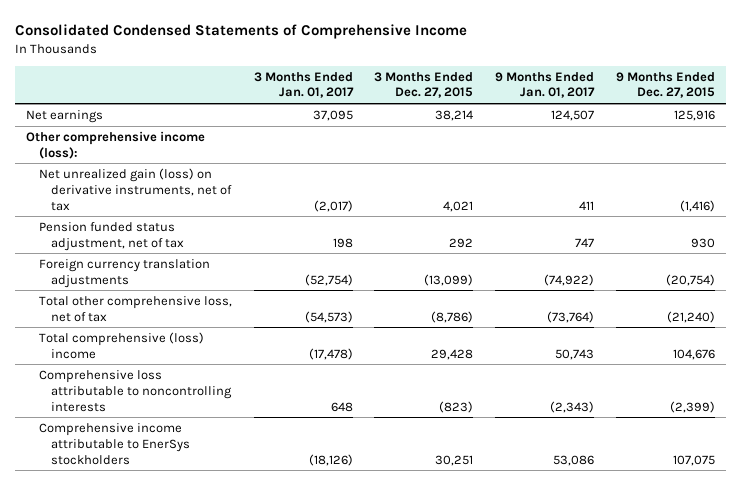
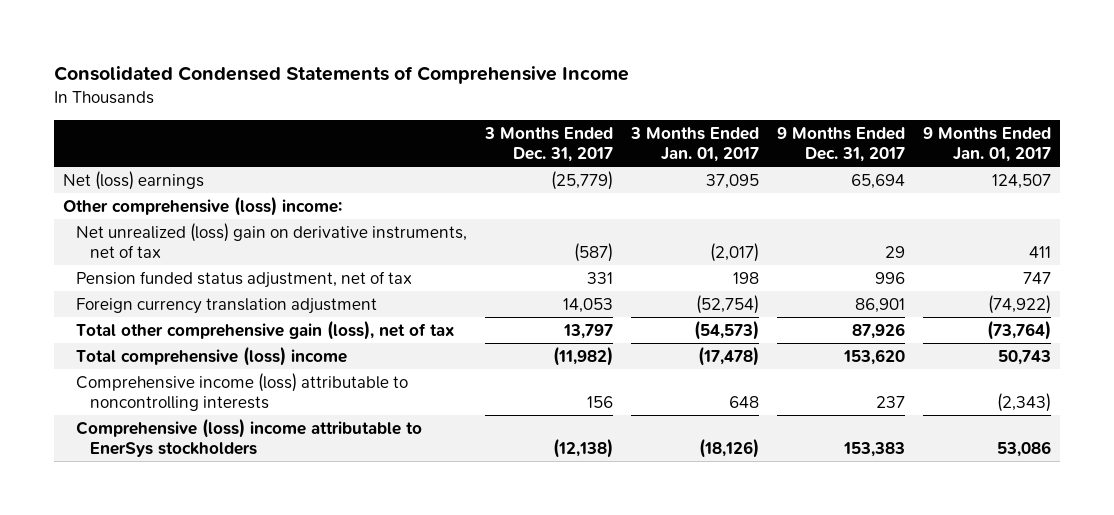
[374,71,474,99] 3 Months Ended Dec. 27, 2015 -> none
[615,71,715,99] 9 Months Ended Dec. 27, 2015 -> none
none -> [484,127,614,163] 3 Months Ended Dec. 31, 2017
none -> [777,127,906,163] 9 Months Ended Dec. 31, 2017
[26,109,104,123] Net earnings -> [62,170,204,190] Net (loss) earnings
[26,130,206,159] Other comprehensive income (loss): -> [62,195,342,216] Other comprehensive (loss) income:
[38,167,232,211] Net unrealized gain (loss) on derivative instruments, net of tax -> [76,222,468,258] Net unrealized (loss) gain on derivative instruments, net of tax
[38,258,210,288] Foreign currency translation adjustments -> [76,297,378,314] Foreign currency translation adjustment
[38,295,232,322] Total other comprehensive loss, net of tax -> [76,319,455,340] Total other comprehensive gain (loss), net of tax
[38,369,232,412] Comprehensive loss attributable to noncontrolling interests -> [76,372,409,411] Comprehensive income (loss) attributable to noncontrolling interests
[38,422,190,465] Comprehensive income attributable to EnerSys stockholders -> [76,417,423,457] Comprehensive (loss) income attributable to EnerSys stockholders

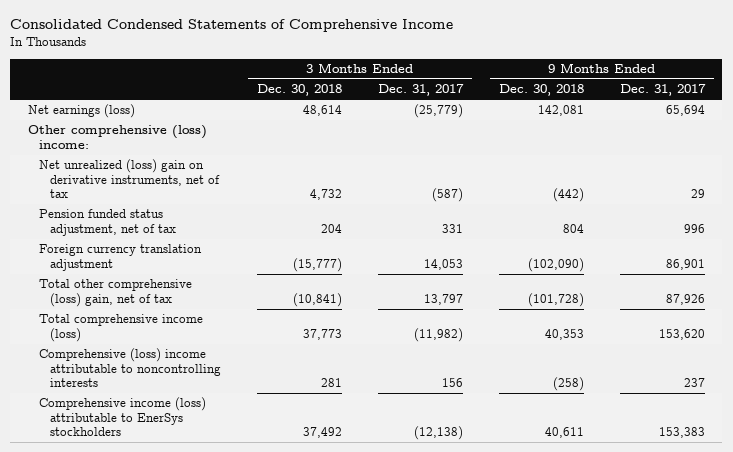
[630,127,760,163] 3 Months Ended Jan. 01, 2017 -> none
[923,127,1052,163] 9 Months Ended Jan. 01, 2017 -> none
none -> [257,84,343,97] Dec. 30, 2018
none -> [498,84,584,97] Dec. 30, 2018
[62,170,204,190] Net (loss) earnings -> [28,104,136,119] Net earnings (loss)
[76,319,455,340] Total other comprehensive gain (loss), net of tax -> [39,279,193,307] Total other comprehensive (loss) gain, net of tax
[76,345,348,366] Total comprehensive (loss) income -> [39,314,204,342] Total comprehensive income (loss)
[76,372,409,411] Comprehensive income (loss) attributable to noncontrolling interests -> [39,348,222,387] Comprehensive (loss) income attributable to noncontrolling interests
[76,417,423,457] Comprehensive (loss) income attributable to EnerSys stockholders -> [39,397,207,436] Comprehensive income (loss) attributable to EnerSys stockholders

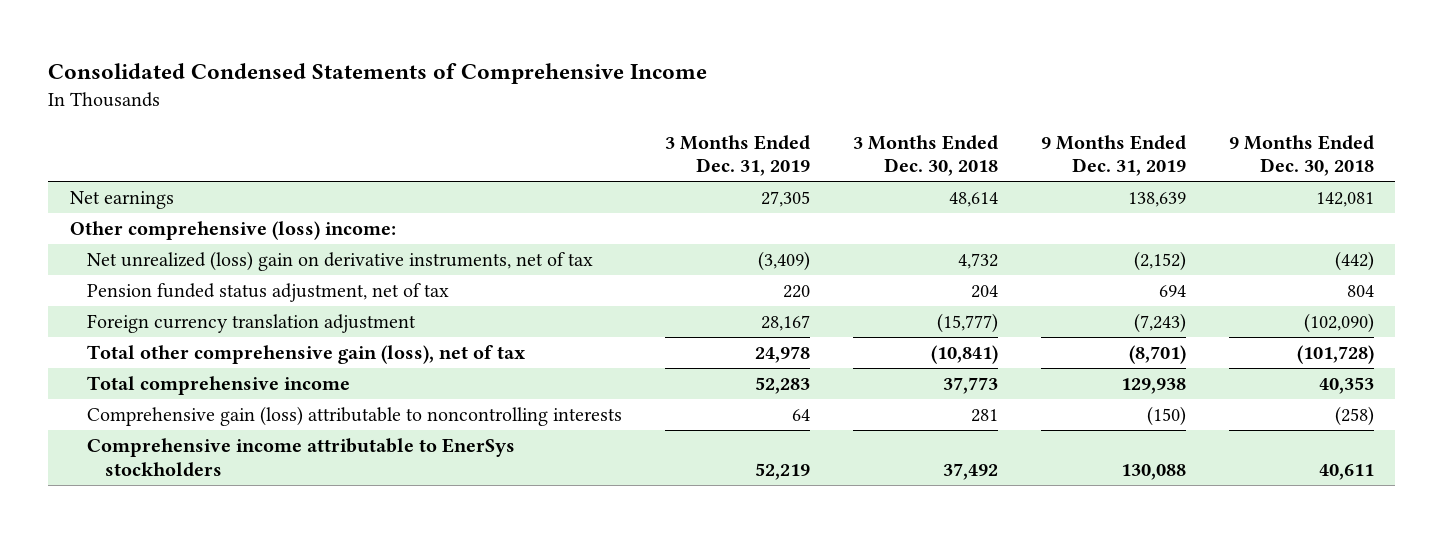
[377,84,464,97] Dec. 31, 2017 -> none
[619,84,706,97] Dec. 31, 2017 -> none
none -> [665,134,811,177] 3 Months Ended Dec. 31, 2019
none -> [1040,134,1186,177] 9 Months Ended Dec. 31, 2019
[28,104,136,119] Net earnings (loss) -> [69,191,174,210] Net earnings
[39,279,193,307] Total other comprehensive (loss) gain, net of tax -> [87,345,527,365] Total other comprehensive gain (loss), net of tax
[39,314,204,342] Total comprehensive income (loss) -> [87,376,351,396] Total comprehensive income
[39,348,222,387] Comprehensive (loss) income attributable to noncontrolling interests -> [87,406,623,427] Comprehensive gain (loss) attributable to noncontrolling interests
[39,397,207,436] Comprehensive income (loss) attributable to EnerSys stockholders -> [87,438,516,477] Comprehensive income attributable to EnerSys stockholders

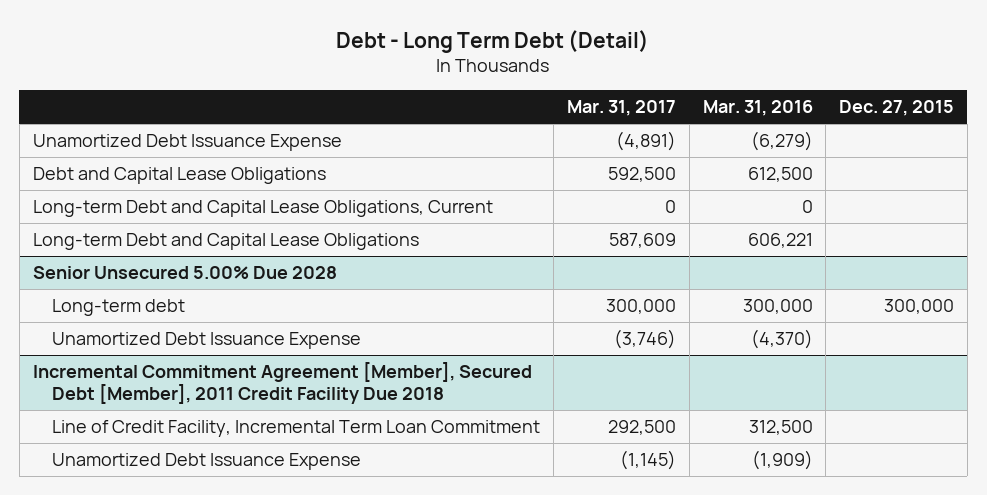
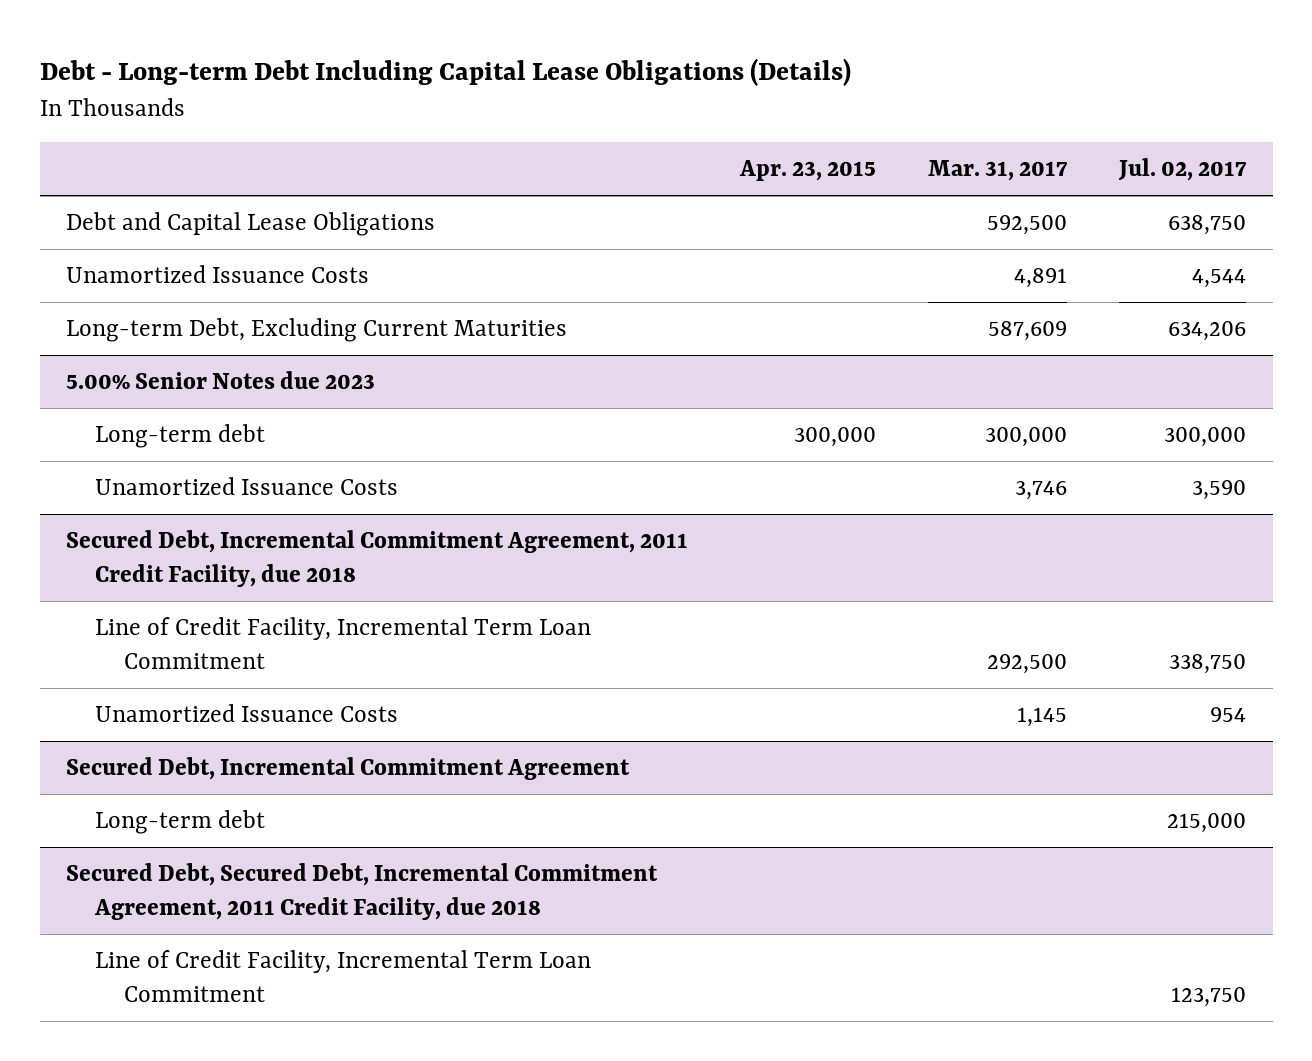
[336,29,650,53] Debt - Long Term Debt (Detail) -> [39,58,851,87] Debt - Long-term Debt Including Capital Lease Obligations (Details)
[702,100,813,117] Mar. 31, 2016 -> none
[839,100,955,117] Dec. 27, 2015 -> none
none -> [738,160,876,182] Apr. 23, 2015
none -> [1118,158,1248,182] Jul. 02, 2017
[32,134,342,152] Unamortized Debt Issuance Expense -> none
[32,200,493,218] Long-term Debt and Capital Lease Obligations, Current -> none
none -> [65,264,369,283] Unamortized Issuance Costs
[32,233,419,251] Long-term Debt and Capital Lease Obligations -> [65,317,567,342] Long-term Debt, Excluding Current Maturities
[32,266,337,280] Senior Unsecured 5.00% Due 2028 -> [65,370,375,389] 5.00% Senior Notes due 2023
[52,332,362,350] Unamortized Debt Issuance Expense -> [94,476,398,495] Unamortized Issuance Costs
[613,329,676,350] (3,746) -> [1015,480,1068,500] 3,746
[32,362,532,405] Incremental Commitment Agreement [Member], Secured Debt [Member], 2011 Credit Facility Due 2018 -> [65,529,688,588] Secured Debt, Incremental Commitment Agreement, 2011 Credit Facility, due 2018
[52,453,362,471] Unamortized Debt Issuance Expense -> [94,703,398,722] Unamortized Issuance Costs
[619,450,676,471] (1,145) -> [1017,706,1068,727] 1,145
none -> [65,756,630,780] Secured Debt, Incremental Commitment Agreement
none -> [94,809,265,834] Long-term debt
none -> [65,862,658,921] Secured Debt, Secured Debt, Incremental Commitment Agreement, 2011 Credit Facility, due 2018
none -> [94,949,591,1003] Line of Credit Facility, Incremental Term Loan Commitment

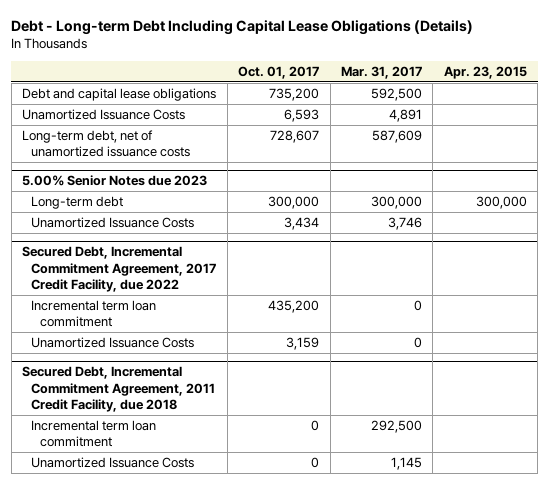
[1118,158,1248,182] Jul. 02, 2017 -> none
none -> [238,65,320,79] Oct. 01, 2017
[65,211,435,236] Debt and Capital Lease Obligations -> [22,87,217,101] Debt and capital lease obligations
[65,317,567,342] Long-term Debt, Excluding Current Maturities -> [22,129,191,158] Long-term debt, net of unamortized issuance costs
none -> [22,246,217,293] Secured Debt, Incremental Commitment Agreement, 2017 Credit Facility, due 2022
none -> [31,299,157,328] Incremental term loan commitment
none -> [31,336,195,348] Unamortized Issuance Costs
[94,616,591,670] Line of Credit Facility, Incremental Term Loan Commitment -> [31,419,157,448] Incremental term loan commitment
[65,756,630,780] Secured Debt, Incremental Commitment Agreement -> none
[94,809,265,834] Long-term debt -> none
[65,862,658,921] Secured Debt, Secured Debt, Incremental Commitment Agreement, 2011 Credit Facility, due 2018 -> none
[94,949,591,1003] Line of Credit Facility, Incremental Term Loan Commitment -> none

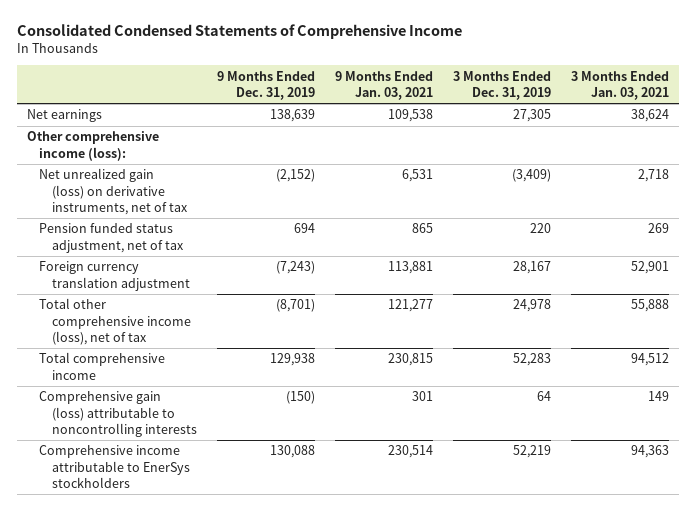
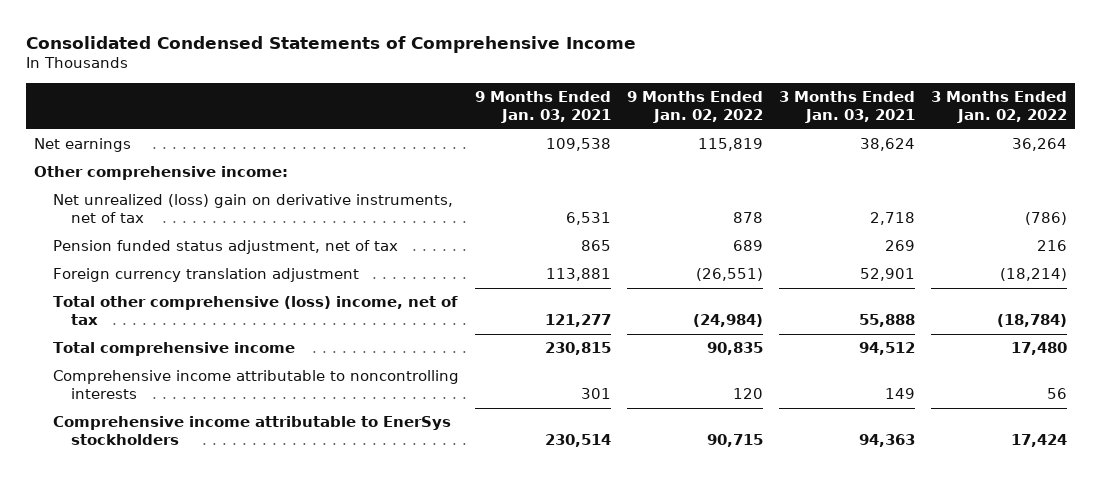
[216,70,315,101] 9 Months Ended Dec. 31, 2019 -> none
[452,70,551,101] 3 Months Ended Dec. 31, 2019 -> none
none -> [626,91,763,123] 9 Months Ended Jan. 02, 2022
none -> [930,91,1067,123] 3 Months Ended Jan. 02, 2022
[26,131,159,161] Other comprehensive income (loss): -> [34,166,289,181] Other comprehensive income:
[39,168,188,215] Net unrealized gain (loss) on derivative instruments, net of tax -> [52,194,453,224] Net unrealized (loss) gain on derivative instruments, net of tax
[39,298,191,345] Total other comprehensive income (loss), net of tax -> [52,296,458,326] Total other comprehensive (loss) income, net of tax
[39,391,197,437] Comprehensive gain (loss) attributable to noncontrolling interests -> [52,370,459,400] Comprehensive income attributable to noncontrolling interests

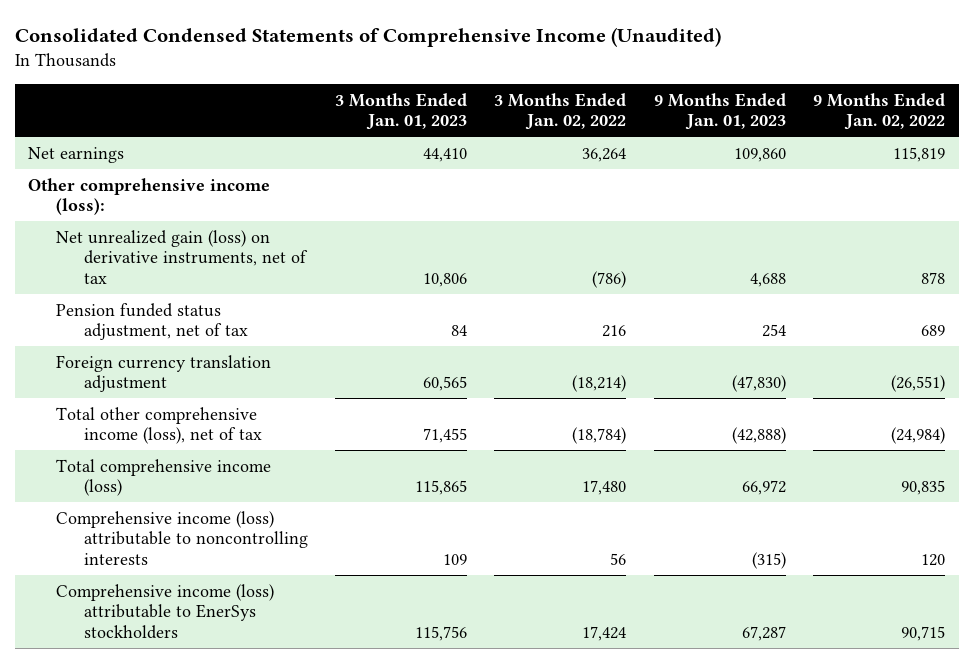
[26,35,637,53] Consolidated Condensed Statements of Comprehensive Income -> [14,27,721,48] Consolidated Condensed Statements of Comprehensive Income (Unaudited)
[474,91,611,123] 9 Months Ended Jan. 03, 2021 -> none
[778,91,915,123] 3 Months Ended Jan. 03, 2021 -> none
none -> [335,92,468,131] 3 Months Ended Jan. 01, 2023
none -> [653,92,786,131] 9 Months Ended Jan. 01, 2023
[34,166,289,181] Other comprehensive income: -> [28,177,271,216] Other comprehensive income (loss):
[52,194,453,224] Net unrealized (loss) gain on derivative instruments, net of tax -> [56,229,308,284] Net unrealized gain (loss) on derivative instruments, net of tax
[52,296,458,326] Total other comprehensive (loss) income, net of tax -> [56,406,262,445] Total other comprehensive income (loss), net of tax
[52,342,295,357] Total comprehensive income -> [56,458,272,497] Total comprehensive income (loss)
[52,370,459,400] Comprehensive income attributable to noncontrolling interests -> [56,510,308,565] Comprehensive income (loss) attributable to noncontrolling interests
[52,416,451,446] Comprehensive income attributable to EnerSys stockholders -> [56,583,275,639] Comprehensive income (loss) attributable to EnerSys stockholders

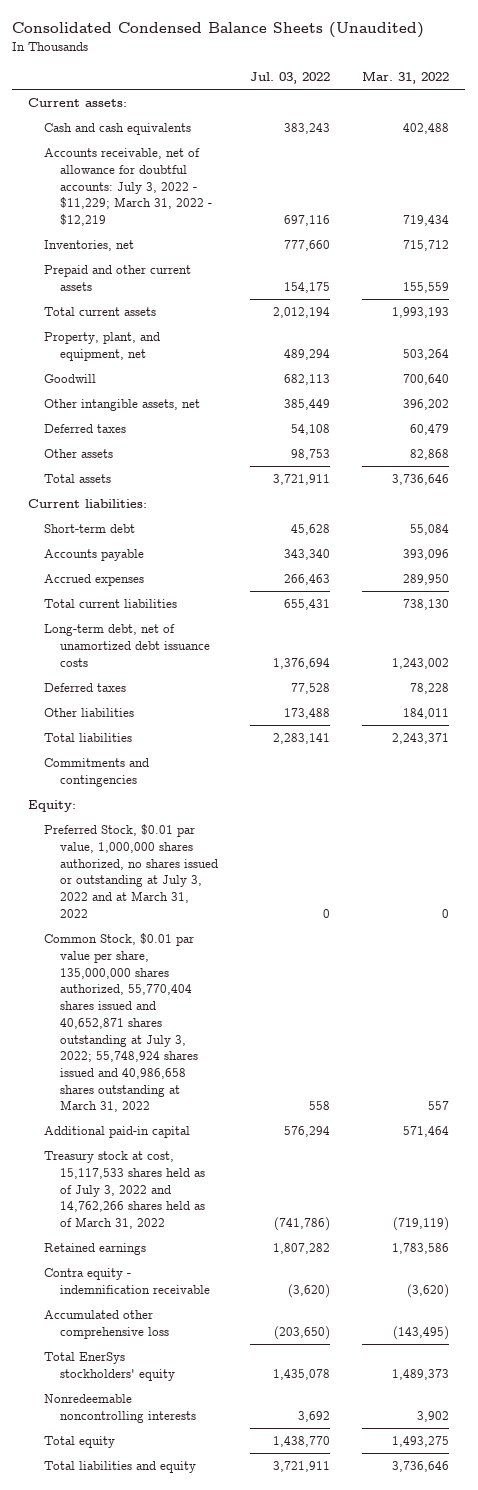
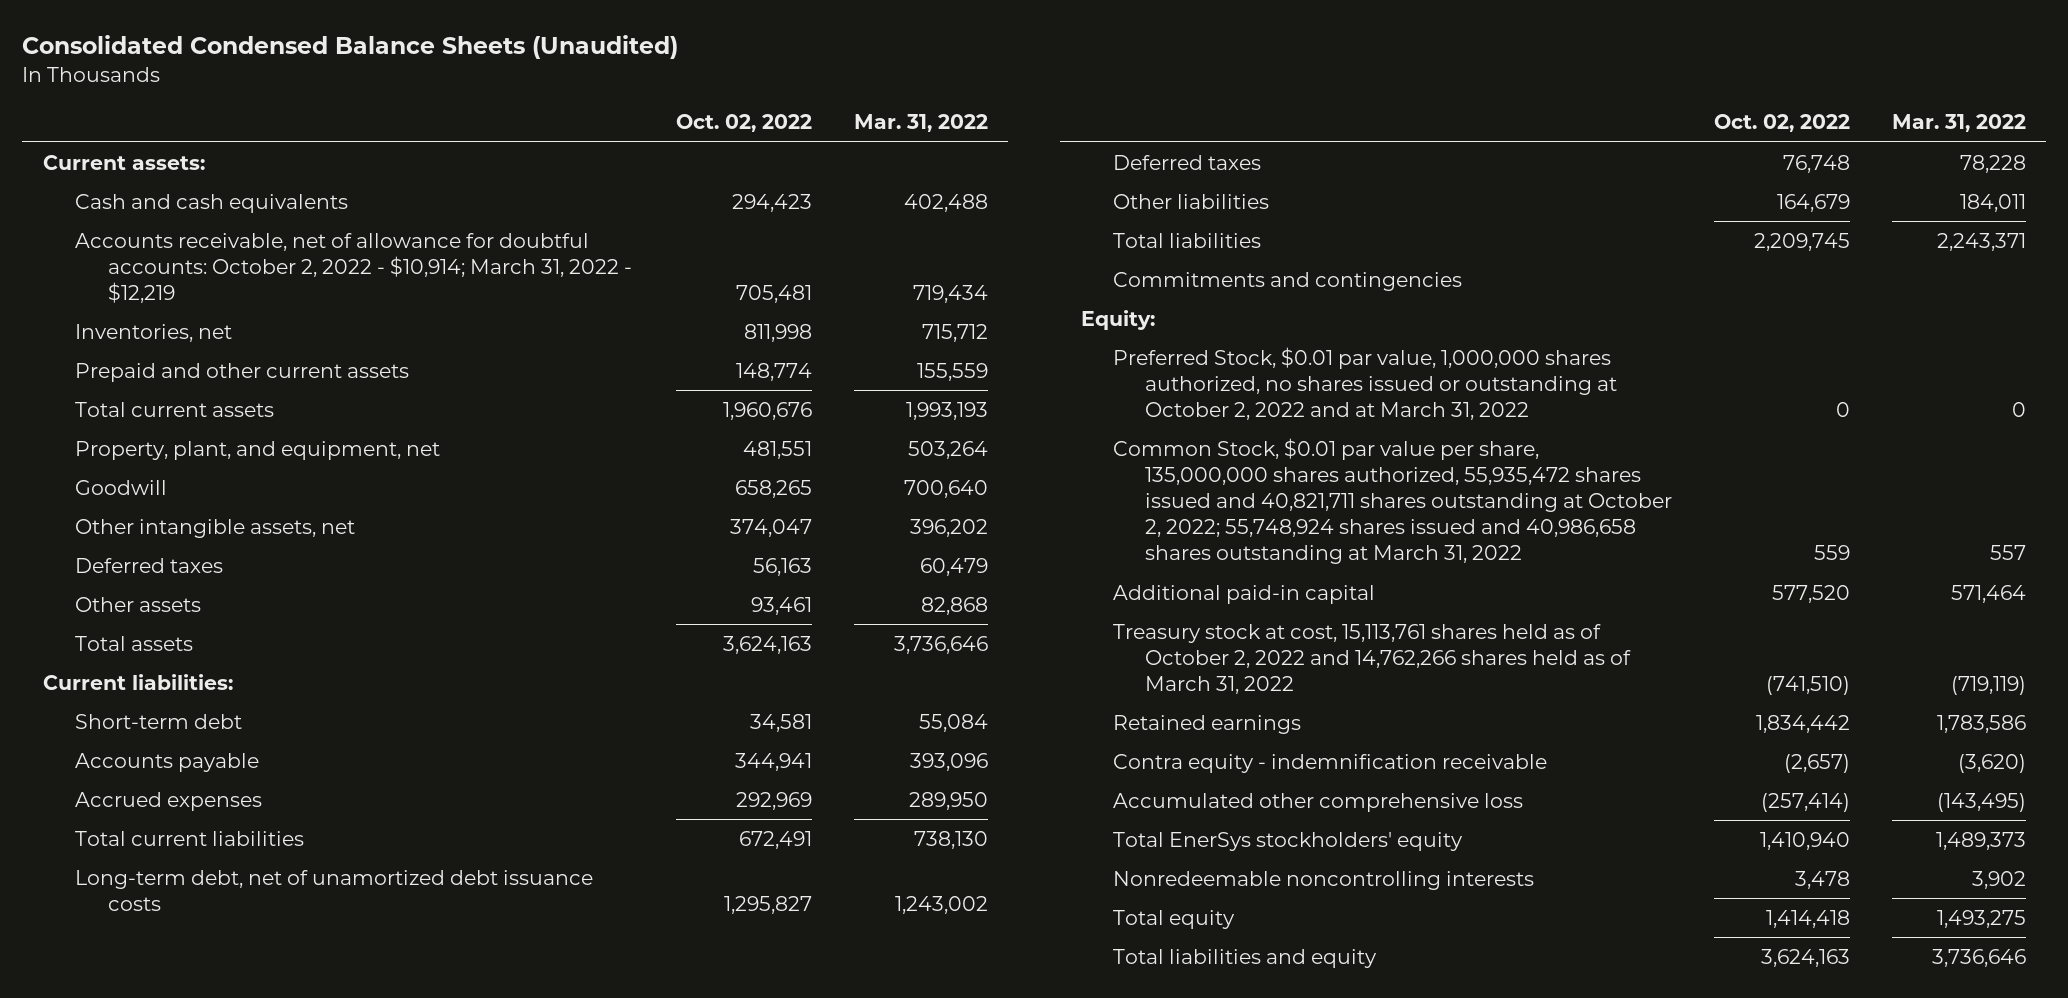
[249,72,330,85] Jul. 03, 2022 -> none
none -> [676,114,813,133] Oct. 02, 2022
[44,148,212,227] Accounts receivable, net of allowance for doubtful accounts: July 3, 2022 - $11,229; March 31, 2022 - $12,219 -> [75,232,632,304] Accounts receivable, net of allowance for doubtful accounts: October 2, 2022 - $10,914; March 31, 2022 - $12,219
[44,824,218,918] Preferred Stock, $0.01 par value, 1,000,000 shares authorized, no shares issued or outstanding at July 3, 2022 and at March 31, 2022 -> [1113,346,1618,421] Preferred Stock, $0.01 par value, 1,000,000 shares authorized, no shares issued or outstanding at October 2, 2022 and at March 31, 2022
[44,933,198,1113] Common Stock, $0.01 par value per share, 135,000,000 shares authorized, 55,770,404 shares issued and 40,652,871 shares outstanding at July 3, 2022; 55,748,924 shares issued and 40,986,658 shares outstanding at March 31, 2022 -> [1113,437,1673,565] Common Stock, $0.01 par value per share, 135,000,000 shares authorized, 55,935,472 shares issued and 40,821,711 shares outstanding at October 2, 2022; 55,748,924 shares issued and 40,986,658 shares outstanding at March 31, 2022
[44,1151,205,1230] Treasury stock at cost, 15,117,533 shares held as of July 3, 2022 and 14,762,266 shares held as of March 31, 2022 -> [1113,623,1632,695] Treasury stock at cost, 15,113,761 shares held as of October 2, 2022 and 14,762,266 shares held as of March 31, 2022

